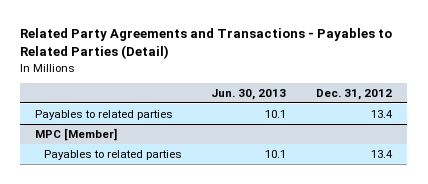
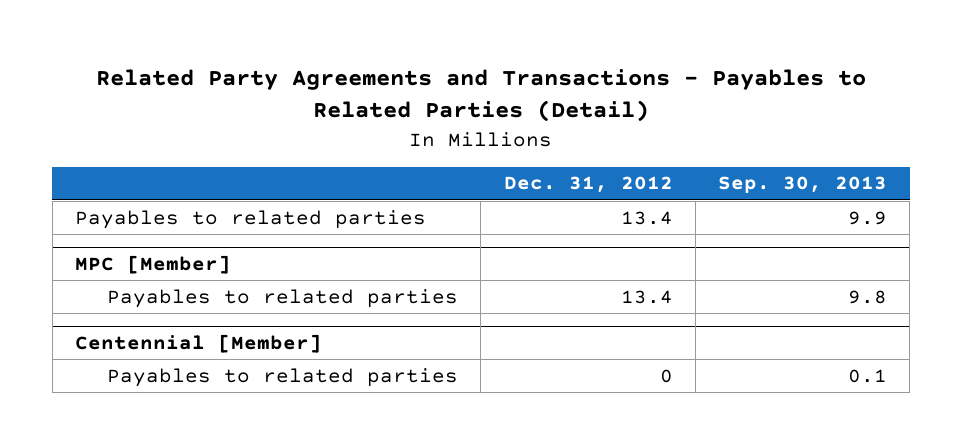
[211,88,287,100] Jun. 30, 2013 -> none
none -> [717,176,887,194] Sep. 30, 2013
none -> [75,333,323,353] Centennial [Member]
none -> [107,367,459,387] Payables to related parties

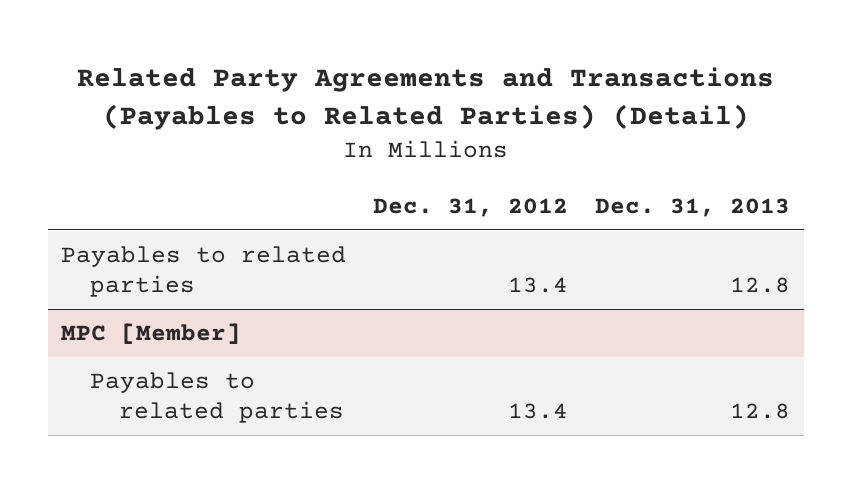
[95,68,866,123] Related Party Agreements and Transactions - Payables to Related Parties (Detail) -> [76,66,774,130] Related Party Agreements and Transactions (Payables to Related Parties) (Detail)
[717,176,887,194] Sep. 30, 2013 -> none
none -> [595,197,791,217] Dec. 31, 2013
[75,333,323,353] Centennial [Member] -> none
[107,367,459,387] Payables to related parties -> none

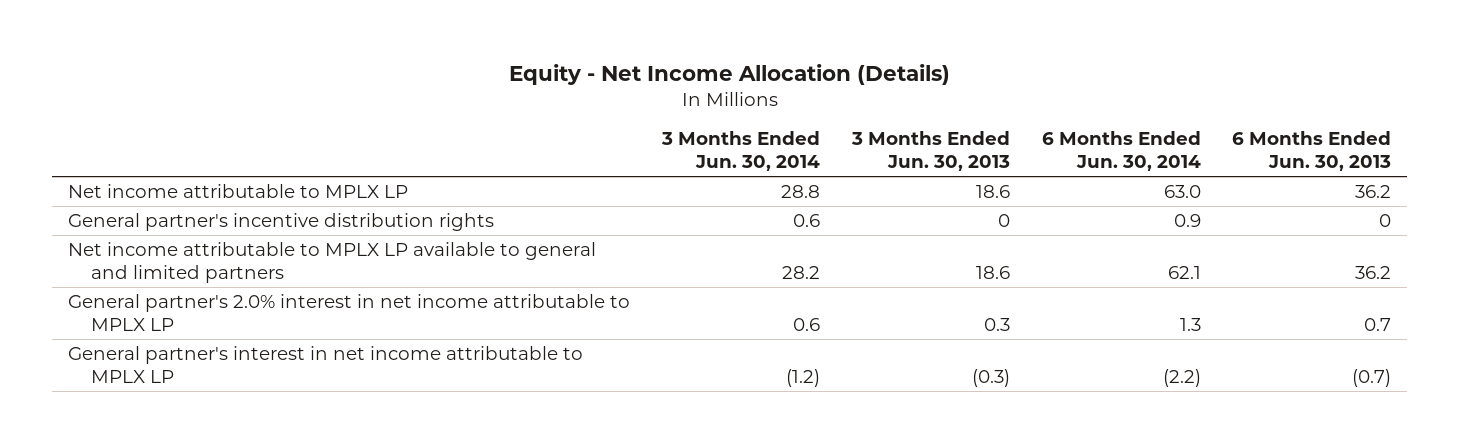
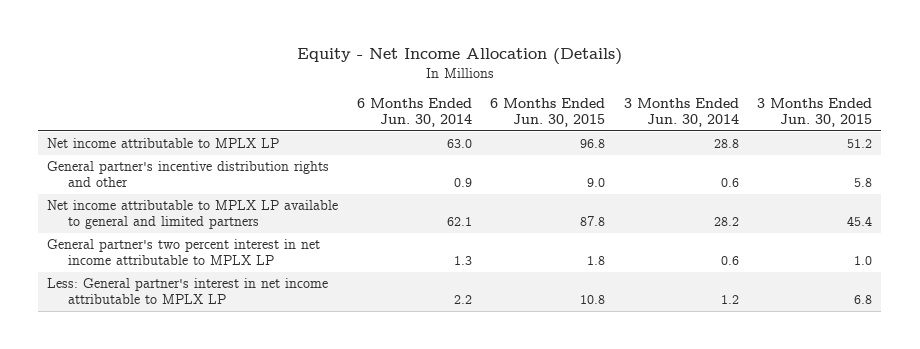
[850,131,1010,172] 3 Months Ended Jun. 30, 2013 -> none
[1232,131,1392,172] 6 Months Ended Jun. 30, 2013 -> none
none -> [490,97,606,127] 6 Months Ended Jun. 30, 2015
none -> [757,97,873,127] 3 Months Ended Jun. 30, 2015
[67,213,494,232] General partner's incentive distribution rights -> [47,161,330,188] General partner's incentive distribution rights and other
[67,294,630,332] General partner's 2.0% interest in net income attributable to MPLX LP -> [47,239,321,266] General partner's two percent interest in net income attributable to MPLX LP
[67,346,583,384] General partner's interest in net income attributable to MPLX LP -> [47,278,329,305] Less: General partner's interest in net income attributable to MPLX LP
[785,369,820,388] (1.2) -> [720,295,739,305] 1.2
[1162,369,1201,388] (2.2) -> [453,295,472,305] 2.2

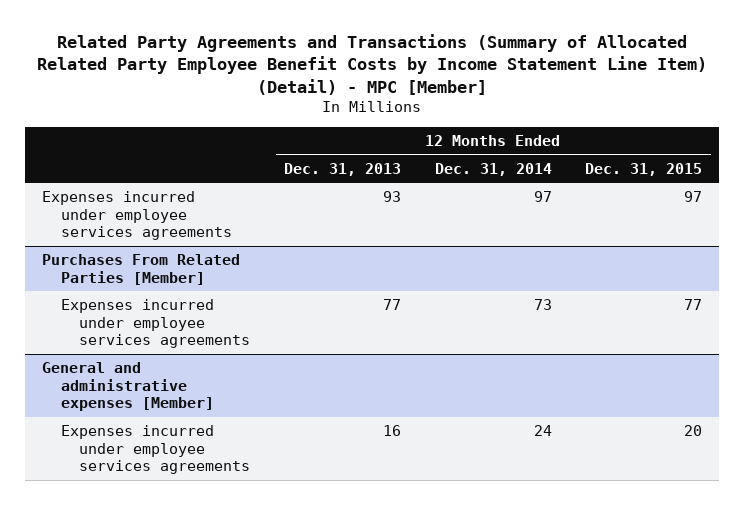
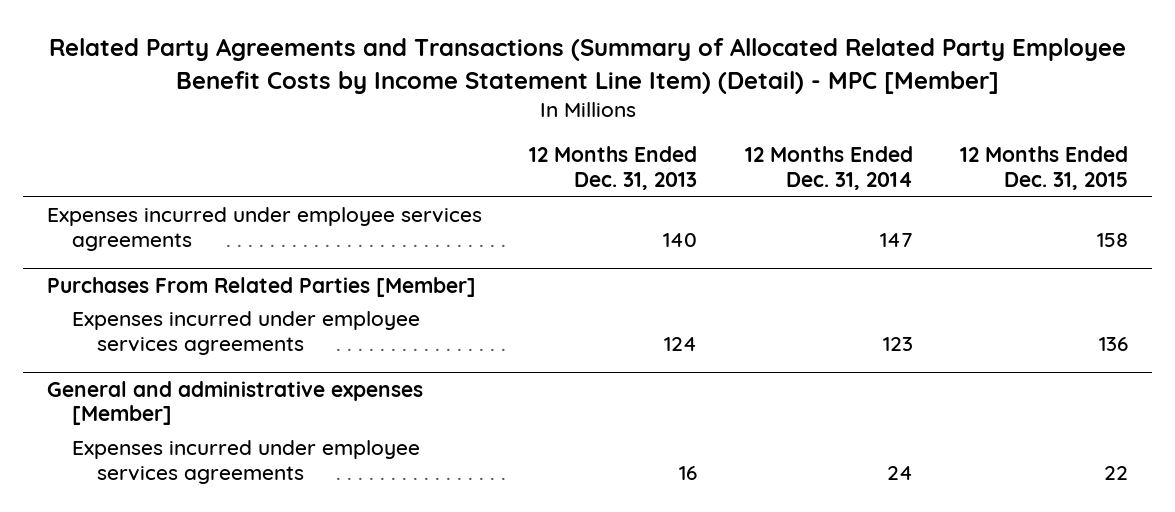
[383,191,402,203] 93 -> [663,233,698,248] 140
[533,191,552,203] 97 -> [879,233,913,248] 147
[684,191,703,203] 97 -> [1097,233,1129,248] 158
[383,299,402,311] 77 -> [664,337,698,352] 124
[533,299,552,311] 73 -> [882,337,913,352] 123
[684,299,703,311] 77 -> [1099,337,1129,352] 136
[684,425,703,437] 20 -> [1104,466,1129,481] 22

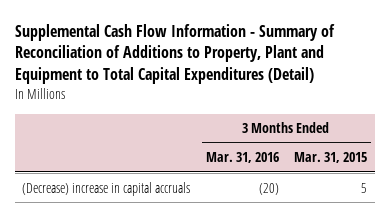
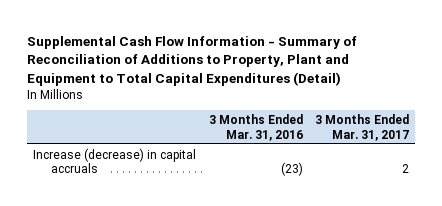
[293,152,367,164] Mar. 31, 2015 -> none
none -> [315,114,410,141] 3 Months Ended Mar. 31, 2017
[22,181,191,196] (Decrease) increase in capital accruals -> [33,147,197,174] Increase (decrease) in capital accruals
[258,182,279,195] (20) -> [280,162,303,177] (23)

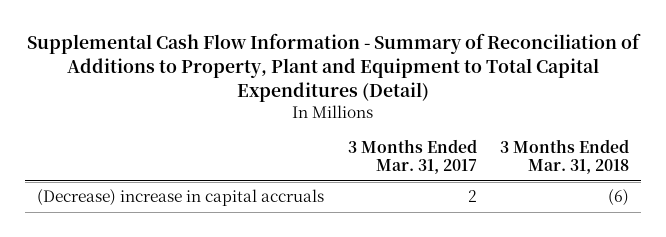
[208,114,303,141] 3 Months Ended Mar. 31, 2016 -> none
none -> [500,139,630,175] 3 Months Ended Mar. 31, 2018
[33,147,197,174] Increase (decrease) in capital accruals -> [36,189,324,207] (Decrease) increase in capital accruals

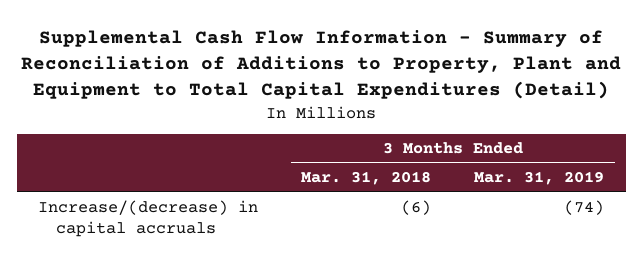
[347,139,477,175] 3 Months Ended Mar. 31, 2017 -> none
none -> [474,171,605,186] Mar. 31, 2019
[36,189,324,207] (Decrease) increase in capital accruals -> [38,200,259,237] Increase/(decrease) in capital accruals

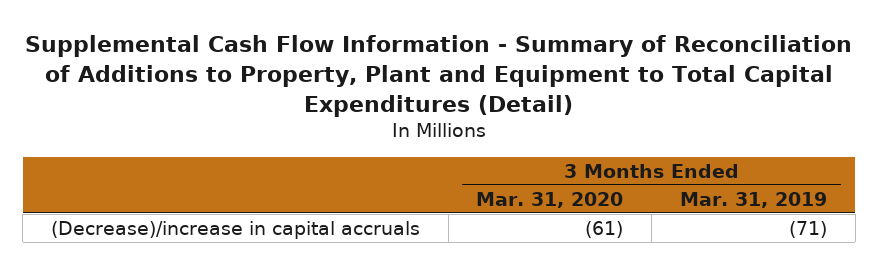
[301,171,432,186] Mar. 31, 2018 -> none
none -> [476,191,624,208] Mar. 31, 2020
[38,200,259,237] Increase/(decrease) in capital accruals -> [50,221,420,240] (Decrease)/increase in capital accruals
[564,200,605,216] (74) -> [788,221,827,239] (71)

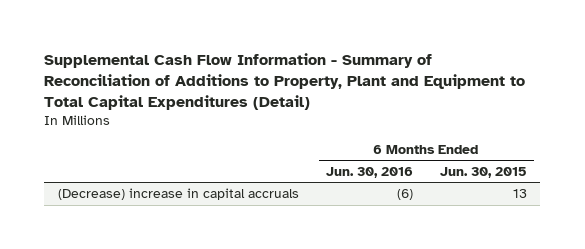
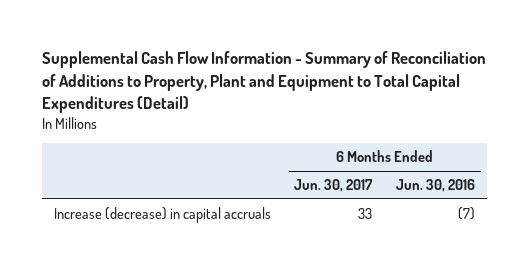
[439,166,527,178] Jun. 30, 2015 -> none
none -> [294,179,374,193] Jun. 30, 2017
[57,188,299,201] (Decrease) increase in capital accruals -> [53,207,271,224] Increase (decrease) in capital accruals
[396,189,413,201] (6) -> [458,207,476,221] (7)

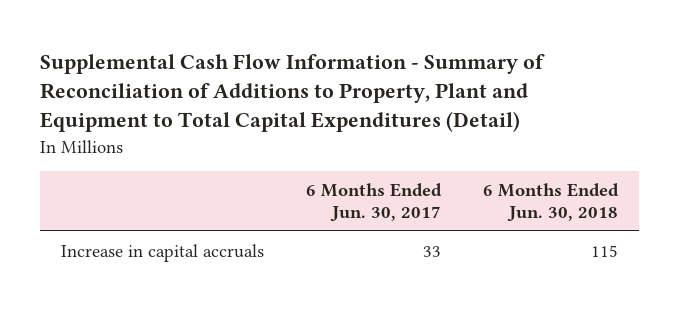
[396,179,476,193] Jun. 30, 2016 -> none
none -> [482,182,619,223] 6 Months Ended Jun. 30, 2018
[53,207,271,224] Increase (decrease) in capital accruals -> [61,243,265,262] Increase in capital accruals

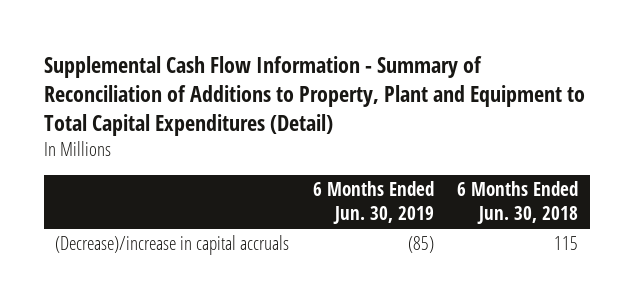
[305,182,442,223] 6 Months Ended Jun. 30, 2017 -> none
none -> [312,181,434,225] 6 Months Ended Jun. 30, 2019
[61,243,265,262] Increase in capital accruals -> [55,235,290,256] (Decrease)/increase in capital accruals

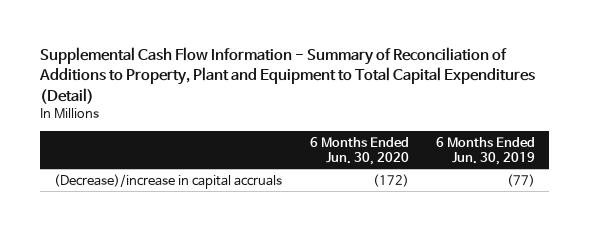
[456,181,578,225] 6 Months Ended Jun. 30, 2018 -> none
none -> [309,136,409,165] 6 Months Ended Jun. 30, 2020
[407,236,434,254] (85) -> [507,173,536,187] (77)

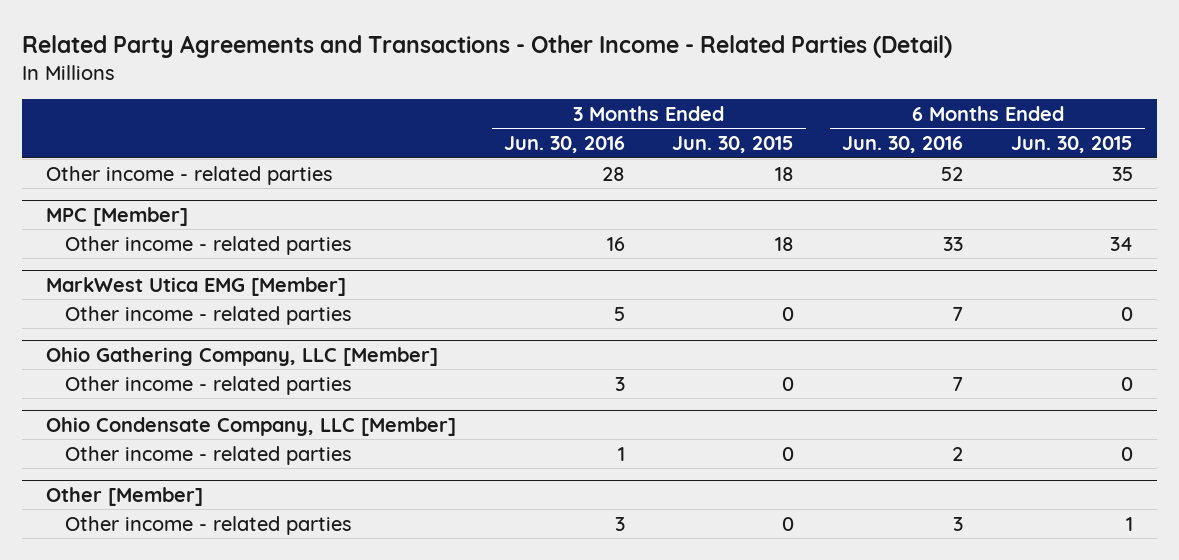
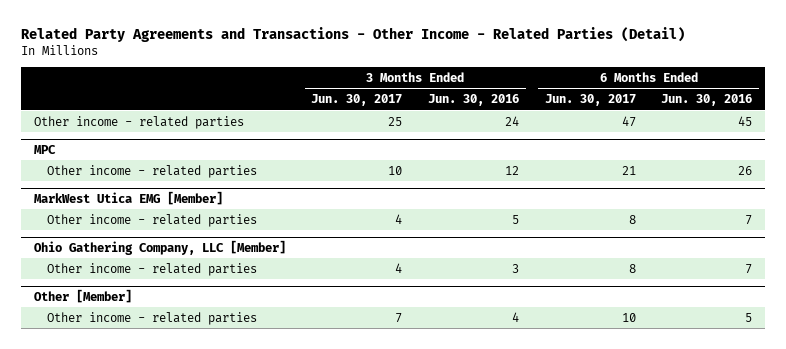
[672,136,795,154] Jun. 30, 2015 -> none
[1011,136,1134,154] Jun. 30, 2015 -> none
none -> [311,94,403,107] Jun. 30, 2017
none -> [544,94,636,107] Jun. 30, 2017
[601,166,625,181] 28 -> [505,115,520,126] 24
[941,166,964,181] 52 -> [738,115,753,126] 45
[45,206,188,226] MPC [Member] -> [33,144,56,154] MPC
[606,236,625,251] 16 -> [505,165,520,175] 12
[943,236,964,251] 33 -> [738,165,753,175] 26
[45,416,456,436] Ohio Condensate Company, LLC [Member] -> none
[64,445,352,465] Other income - related parties -> none
[614,516,625,531] 3 -> [512,311,520,322] 4
[953,516,964,531] 3 -> [745,312,753,322] 5

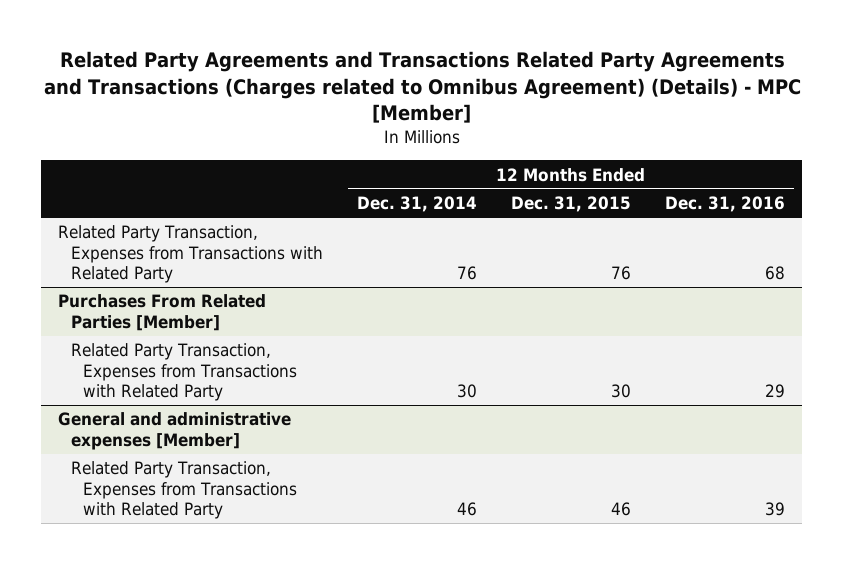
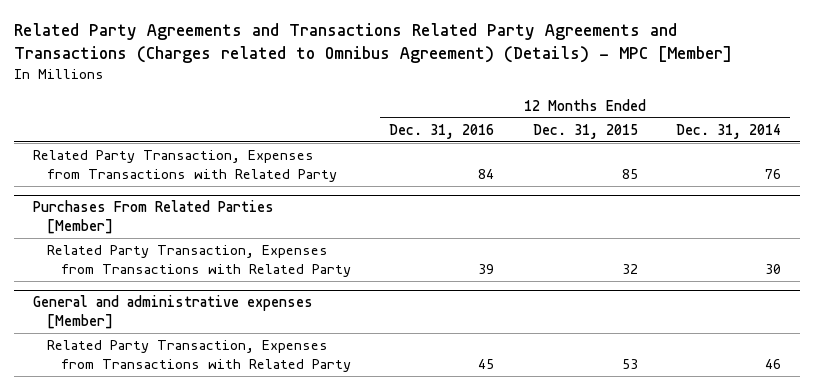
[611,266,632,281] 76 -> [621,168,638,179] 85
[765,266,786,281] 68 -> [478,168,495,179] 84
[611,384,632,399] 30 -> [621,263,638,274] 32
[765,384,786,399] 29 -> [478,263,495,274] 39
[611,502,632,517] 46 -> [621,358,638,369] 53
[765,502,786,517] 39 -> [478,358,495,369] 45

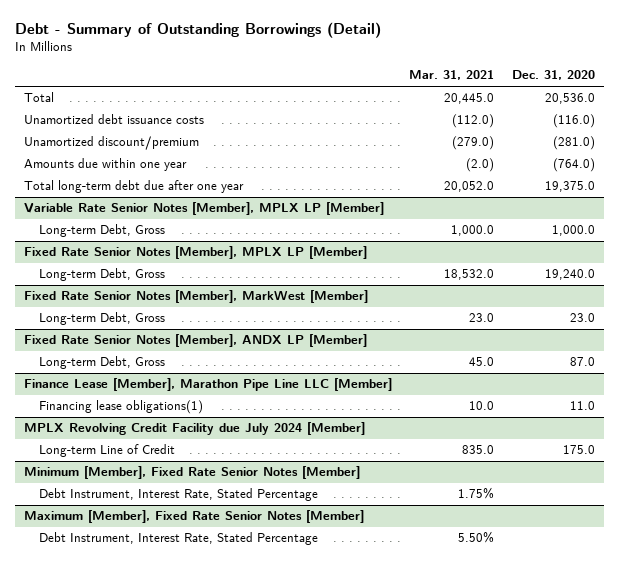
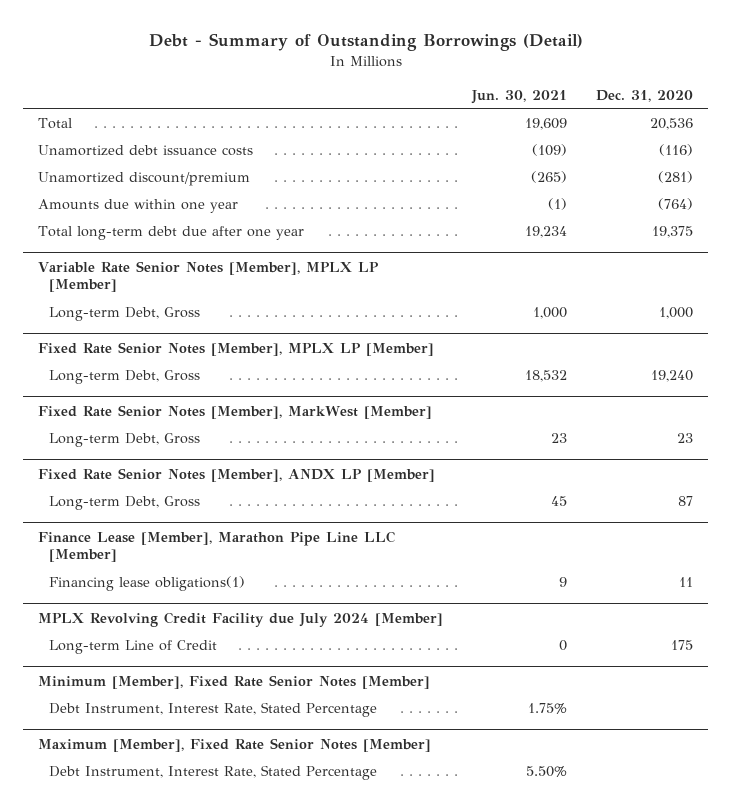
[409,70,495,81] Mar. 31, 2021 -> none
none -> [471,89,568,104] Jun. 30, 2021
[545,93,596,105] 20,536.0 -> [650,117,694,130] 20,536
[553,114,596,129] (116.0) -> [659,143,694,156] (116)
[553,136,596,151] (281.0) -> [658,170,694,183] (281)
[553,158,596,173] (764.0) -> [658,197,694,210] (764)
[545,181,596,193] 19,375.0 -> [652,225,694,238] 19,375
[552,225,596,237] 1,000.0 -> [659,306,694,319] 1,000
[545,269,596,281] 19,240.0 -> [651,369,694,382] 19,240
[570,313,596,323] 23.0 -> [677,432,694,443] 23
[570,357,596,367] 87.0 -> [678,495,694,506] 87
[570,401,596,411] 11.0 -> [679,576,694,587] 11
[563,445,596,455] 175.0 -> [671,639,694,650] 175

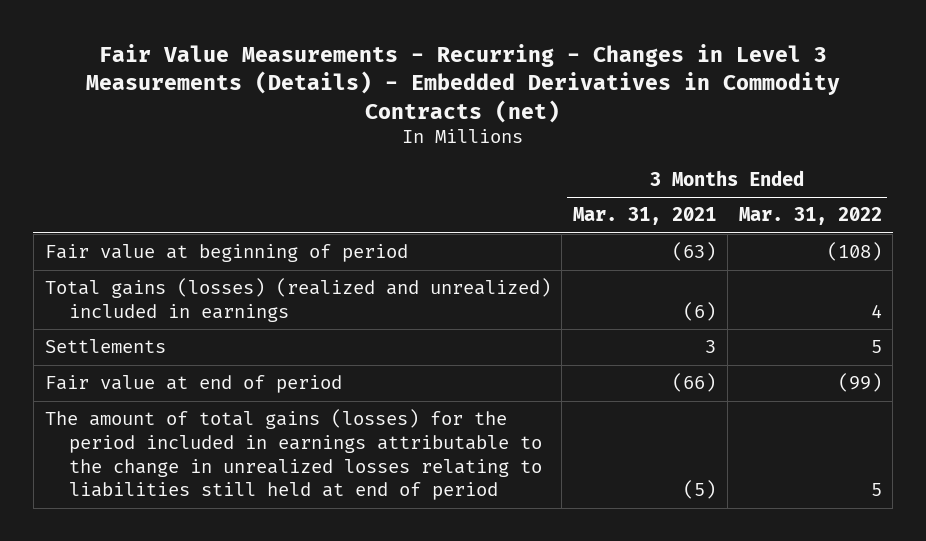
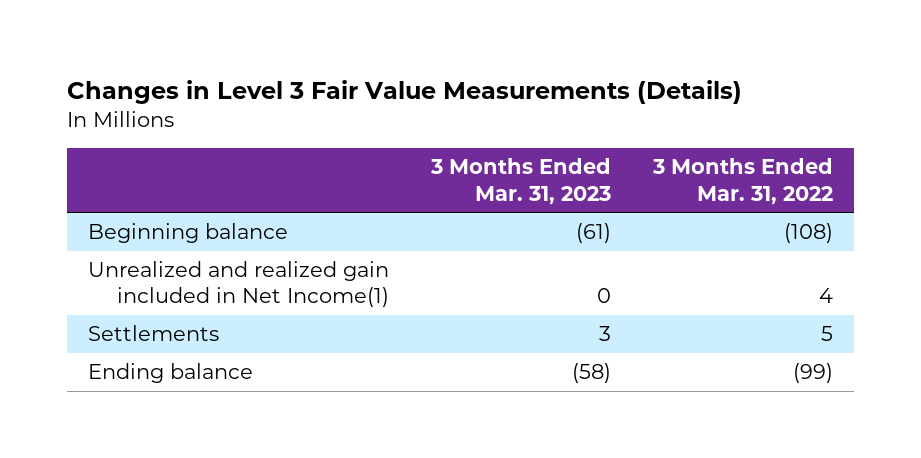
[86,43,841,123] Fair Value Measurements - Recurring - Changes in Level 3 Measurements (Details) - Embedded Derivatives in Commodity Contracts (net) -> [66,80,742,105] Changes in Level 3 Fair Value Measurements (Details)
[573,207,717,226] Mar. 31, 2021 -> none
none -> [430,158,612,205] 3 Months Ended Mar. 31, 2023
[44,244,408,263] Fair value at beginning of period -> [87,223,288,244] Beginning balance
[44,278,551,322] Total gains (losses) (realized and unrealized) included in earnings -> [87,261,390,308] Unrealized and realized gain included in Net Income(1)
[44,409,542,501] The amount of total gains (losses) for the period included in earnings attributable to the change in unrealized losses relating to liabilities still held at end of period -> none
[44,375,342,394] Fair value at end of period -> [87,363,253,384] Ending balance

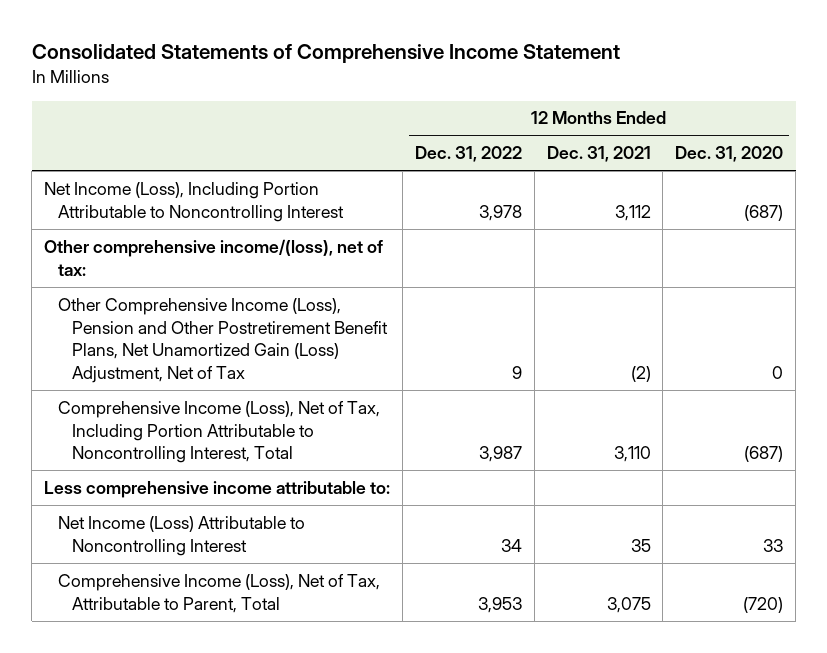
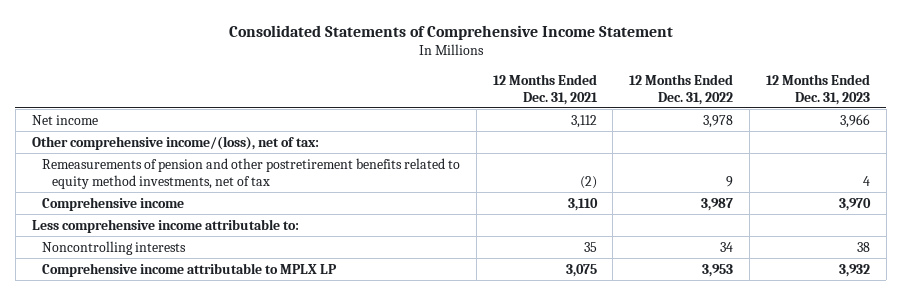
[675,146,784,163] Dec. 31, 2020 -> none
none -> [765,73,870,105] 12 Months Ended Dec. 31, 2023
[44,181,345,222] Net Income (Loss), Including Portion Attributable to Noncontrolling Interest -> [31,114,98,125] Net income
[58,297,389,384] Other Comprehensive Income (Loss), Pension and Other Postretirement Benefit Plans, Net Unamortized Gain (Loss) Adjustment, Net of Tax -> [41,157,460,189] Remeasurements of pension and other postretirement benefits related to equity method investments, net of tax
[58,400,381,464] Comprehensive Income (Loss), Net of Tax, Including Portion Attributable to Noncontrolling Interest, Total -> [41,196,184,211] Comprehensive income
[58,515,306,556] Net Income (Loss) Attributable to Noncontrolling Interest -> [41,240,186,255] Noncontrolling interests
[58,573,381,613] Comprehensive Income (Loss), Net of Tax, Attributable to Parent, Total -> [41,262,337,277] Comprehensive income attributable to MPLX LP

